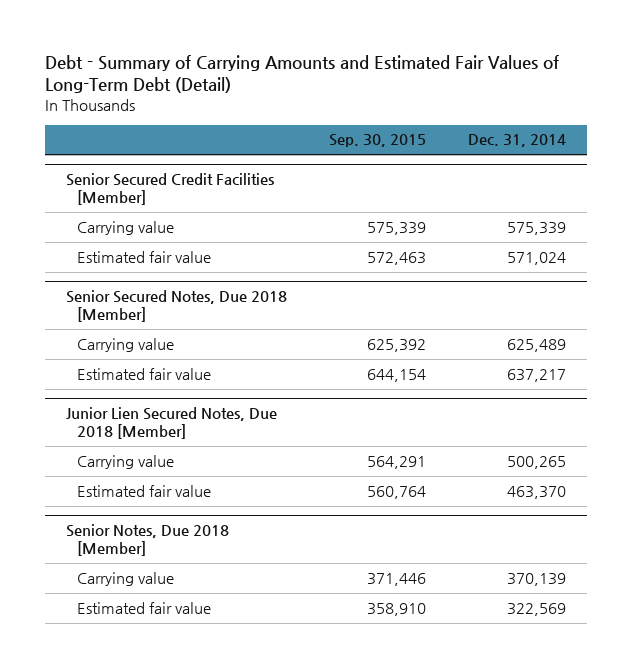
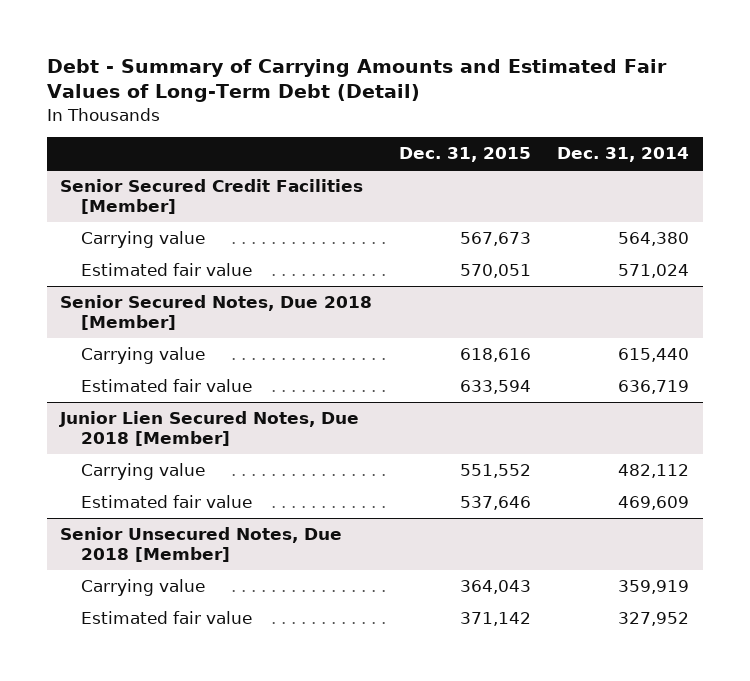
[328,134,426,148] Sep. 30, 2015 -> none
none -> [398,147,531,163] Dec. 31, 2015
[506,221,566,235] 575,339 -> [618,232,690,247] 564,380
[506,338,566,352] 625,489 -> [618,348,690,363] 615,440
[506,368,566,382] 637,217 -> [618,380,690,395] 636,719
[506,455,566,469] 500,265 -> [618,464,690,479] 482,112
[506,485,566,499] 463,370 -> [618,496,690,511] 469,609
[65,524,229,557] Senior Notes, Due 2018 [Member] -> [60,527,343,562] Senior Unsecured Notes, Due 2018 [Member]
[506,572,566,586] 370,139 -> [618,580,690,595] 359,919
[506,602,566,616] 322,569 -> [618,612,690,627] 327,952

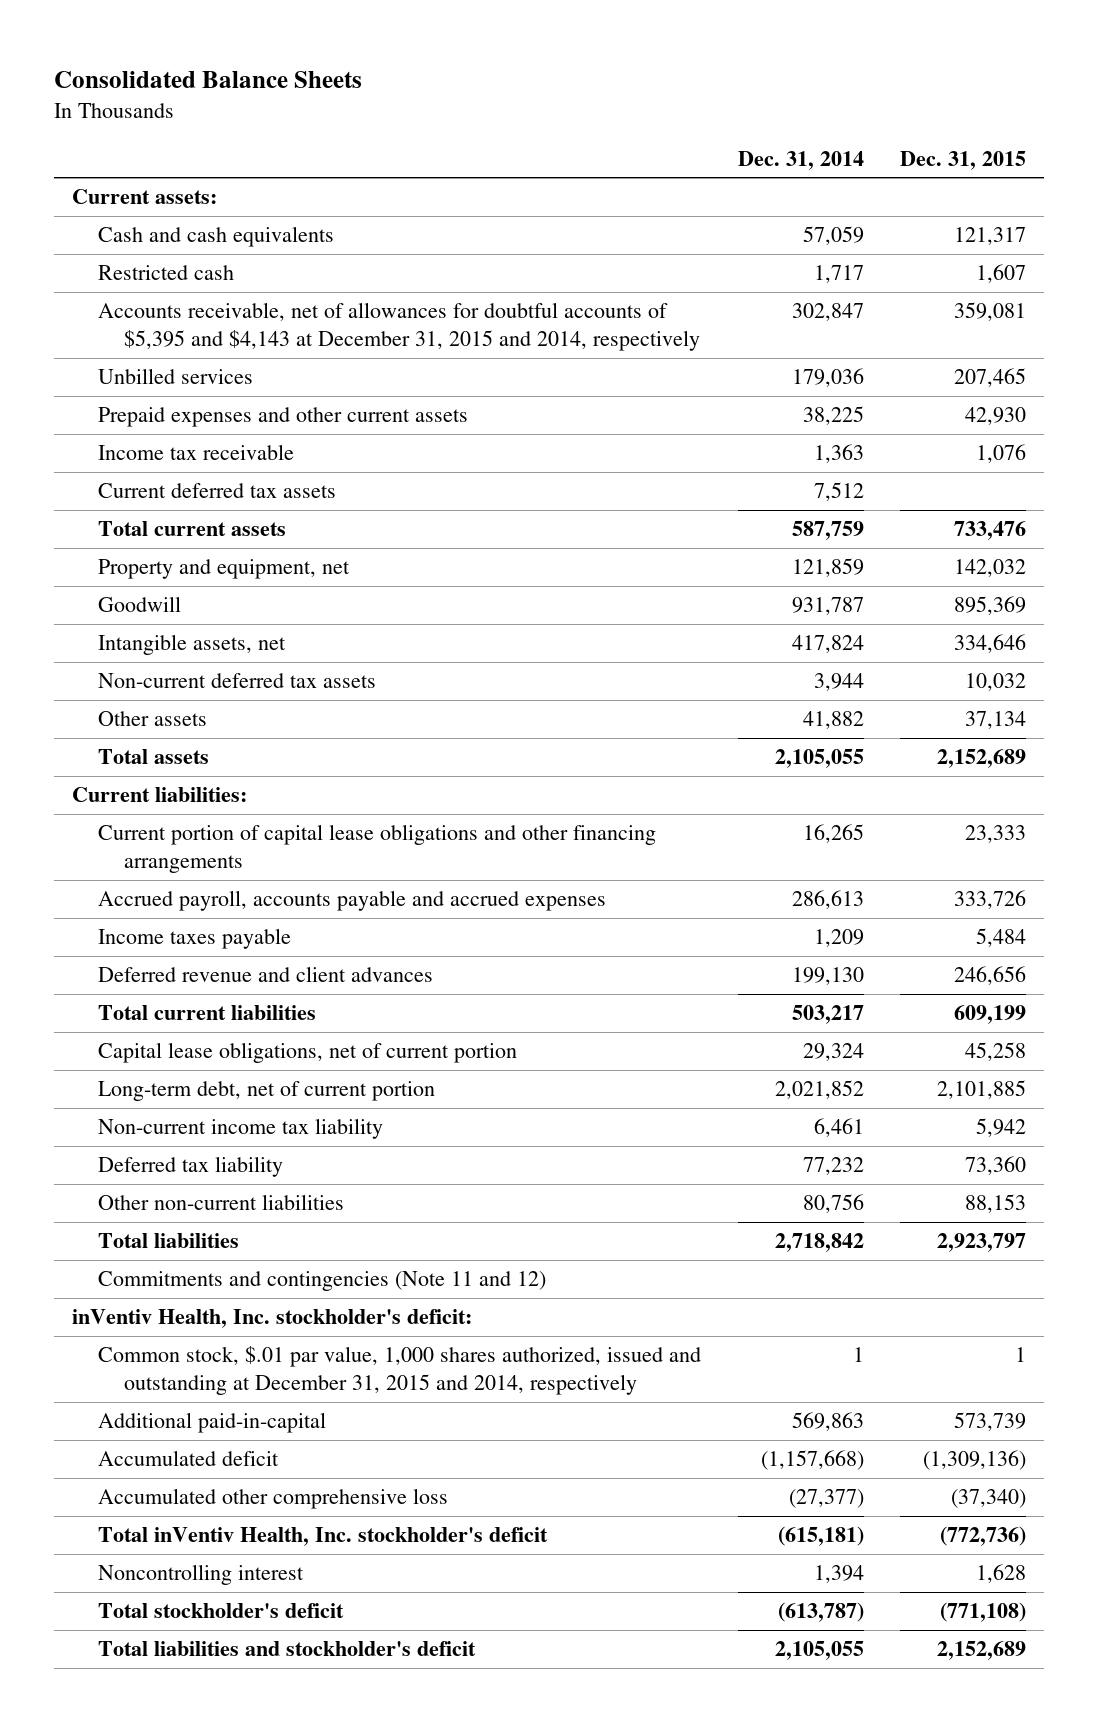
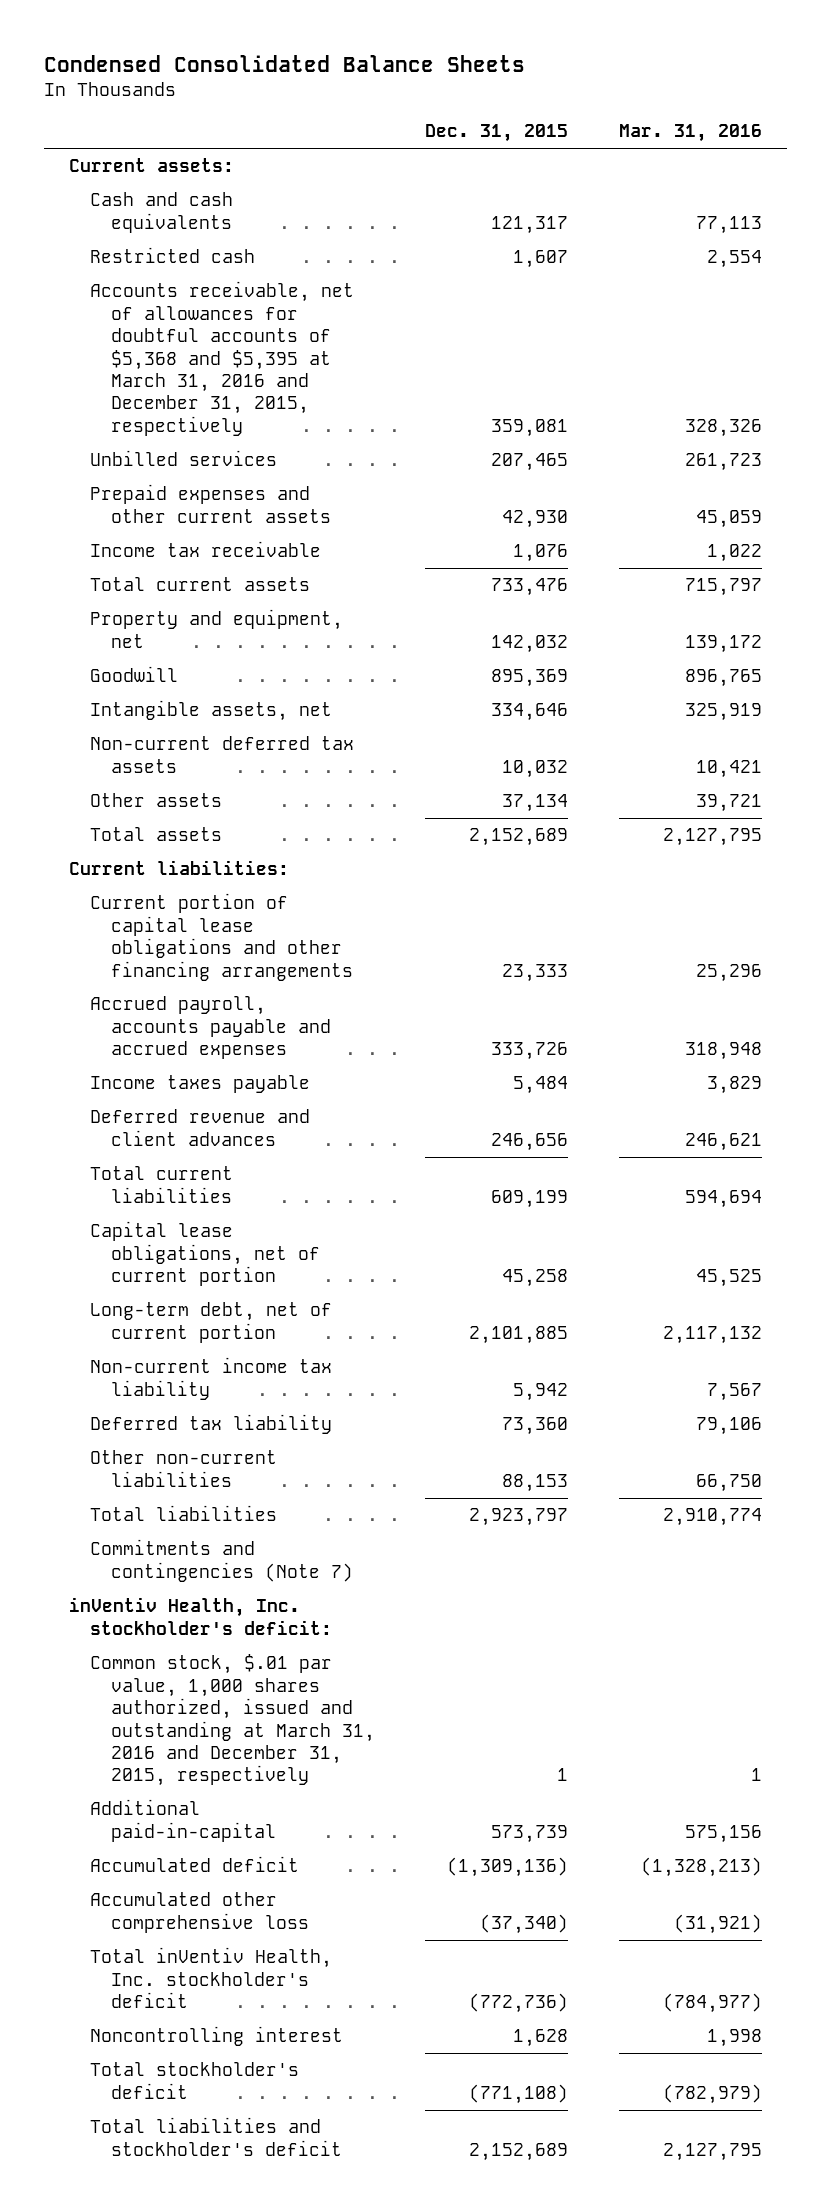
[54,71,363,89] Consolidated Balance Sheets -> [44,54,526,72] Condensed Consolidated Balance Sheets
[737,150,864,170] Dec. 31, 2014 -> none
none -> [618,124,762,143] Mar. 31, 2016
[97,302,700,352] Accounts receivable, net of allowances for doubtful accounts of $5,395 and $4,143 at December 31, 2015 and 2014, respectively -> [90,281,355,436] Accounts receivable, net of allowances for doubtful accounts of $5,368 and $5,395 at March 31, 2016 and December 31, 2015, respectively
[97,483,336,499] Current deferred tax assets -> none
[97,1271,546,1292] Commitments and contingencies (Note 11 and 12) -> [90,1539,353,1582] Commitments and contingencies (Note 7)
[97,1346,701,1396] Common stock, $.01 par value, 1,000 shares authorized, issued and outstanding at December 31, 2015 and 2014, respectively -> [90,1654,375,1787] Common stock, $.01 par value, 1,000 shares authorized, issued and outstanding at March 31, 2016 and December 31, 2015, respectively

